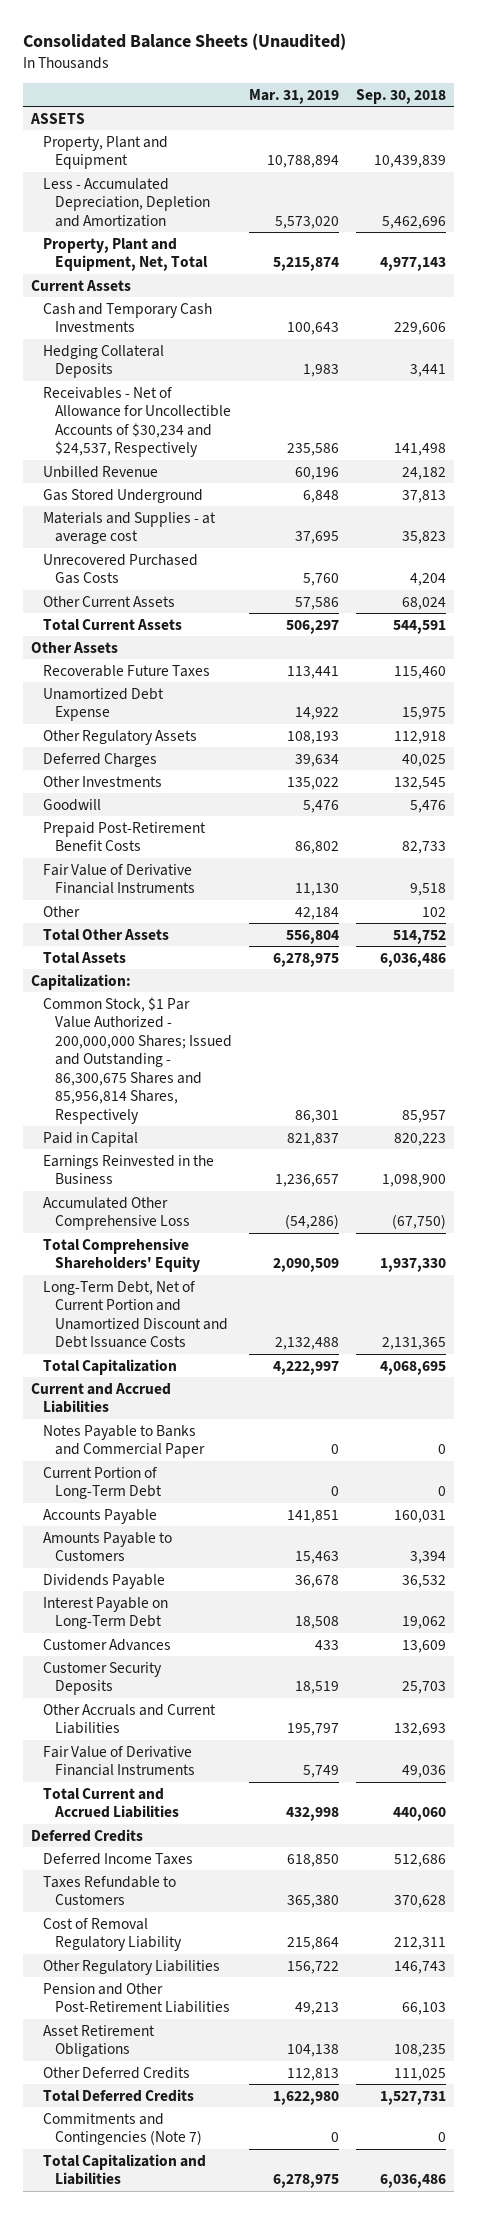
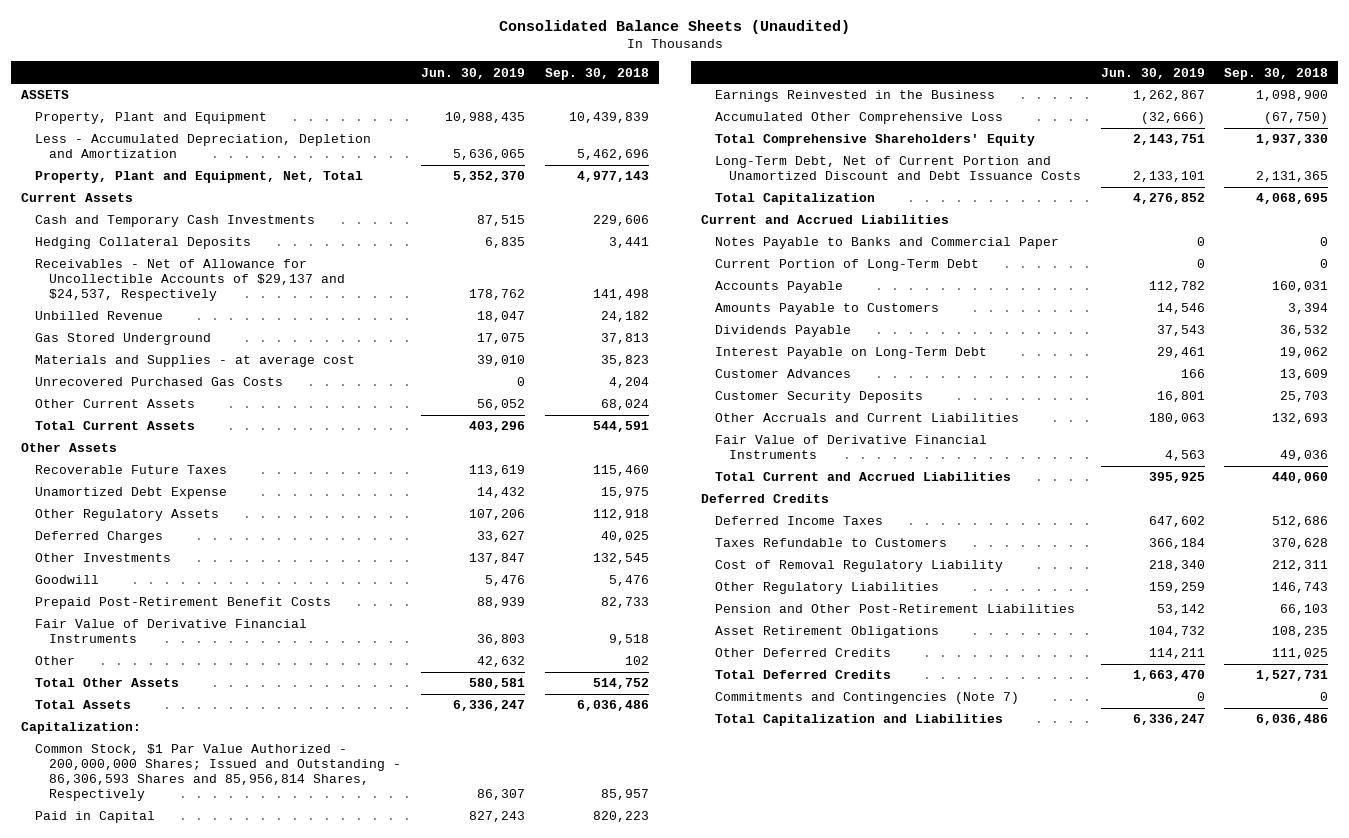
[249,88,340,104] Mar. 31, 2019 -> none
none -> [421,67,526,79] Jun. 30, 2019
[43,386,232,458] Receivables - Net of Allowance for Uncollectible Accounts of $30,234 and $24,537, Respectively -> [35,259,346,302] Receivables - Net of Allowance for Uncollectible Accounts of $29,137 and $24,537, Respectively
[43,996,233,1124] Common Stock, $1 Par Value Authorized - 200,000,000 Shares; Issued and Outstanding - 86,300,675 Shares and 85,956,814 Shares, Respectively -> [35,744,402,801] Common Stock, $1 Par Value Authorized - 200,000,000 Shares; Issued and Outstanding - 86,306,593 Shares and 85,956,814 Shares, Respectively

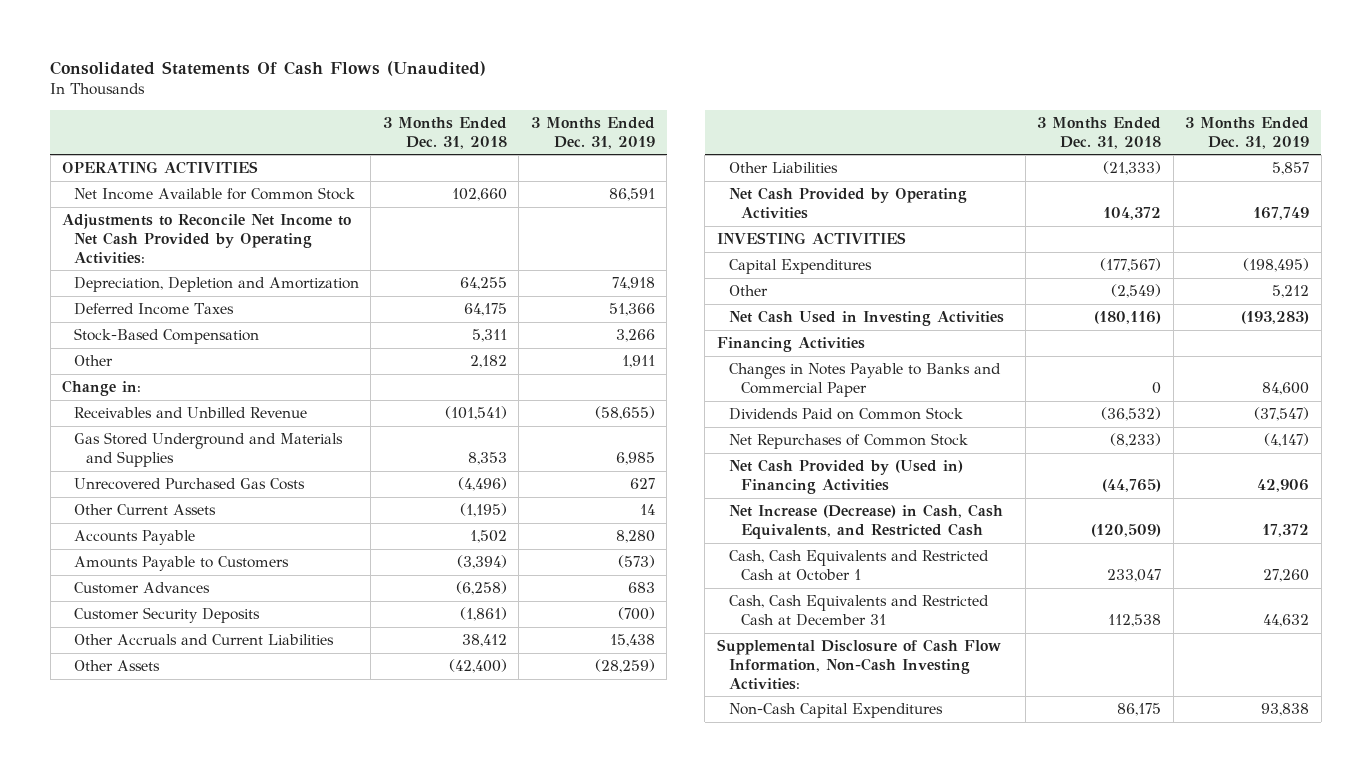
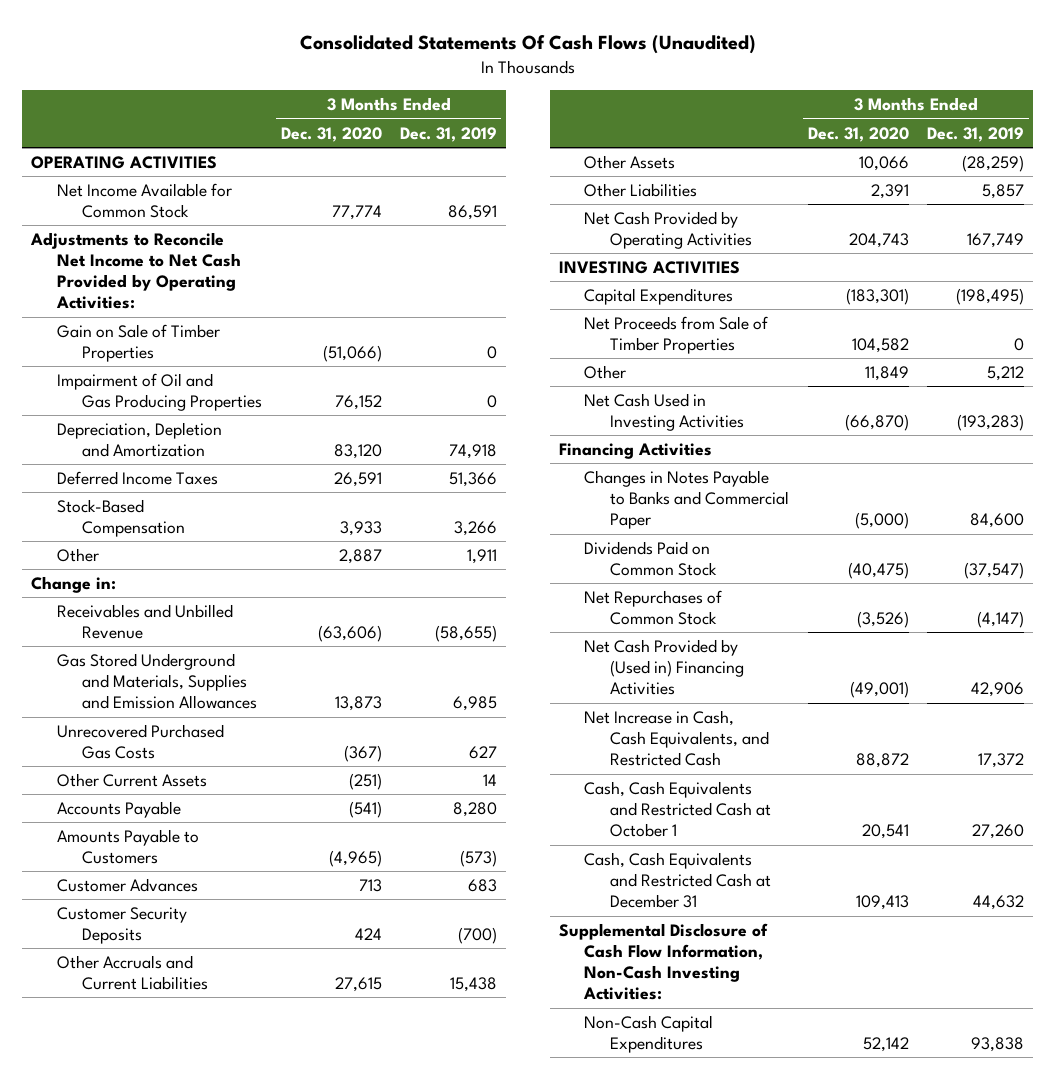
[382,116,507,149] 3 Months Ended Dec. 31, 2018 -> none
none -> [280,126,382,142] Dec. 31, 2020
none -> [56,323,220,363] Gain on Sale of Timber Properties
none -> [56,372,263,412] Impairment of Oil and Gas Producing Properties
[73,432,343,467] Gas Stored Underground and Materials and Supplies -> [56,652,258,710] Gas Stored Underground and Materials, Supplies and Emission Allowances
none -> [584,315,769,355] Net Proceeds from Sale of Timber Properties
[728,504,1003,539] Net Increase (Decrease) in Cash, Cash Equivalents, and Restricted Cash -> [584,709,769,767] Net Increase in Cash, Cash Equivalents, and Restricted Cash

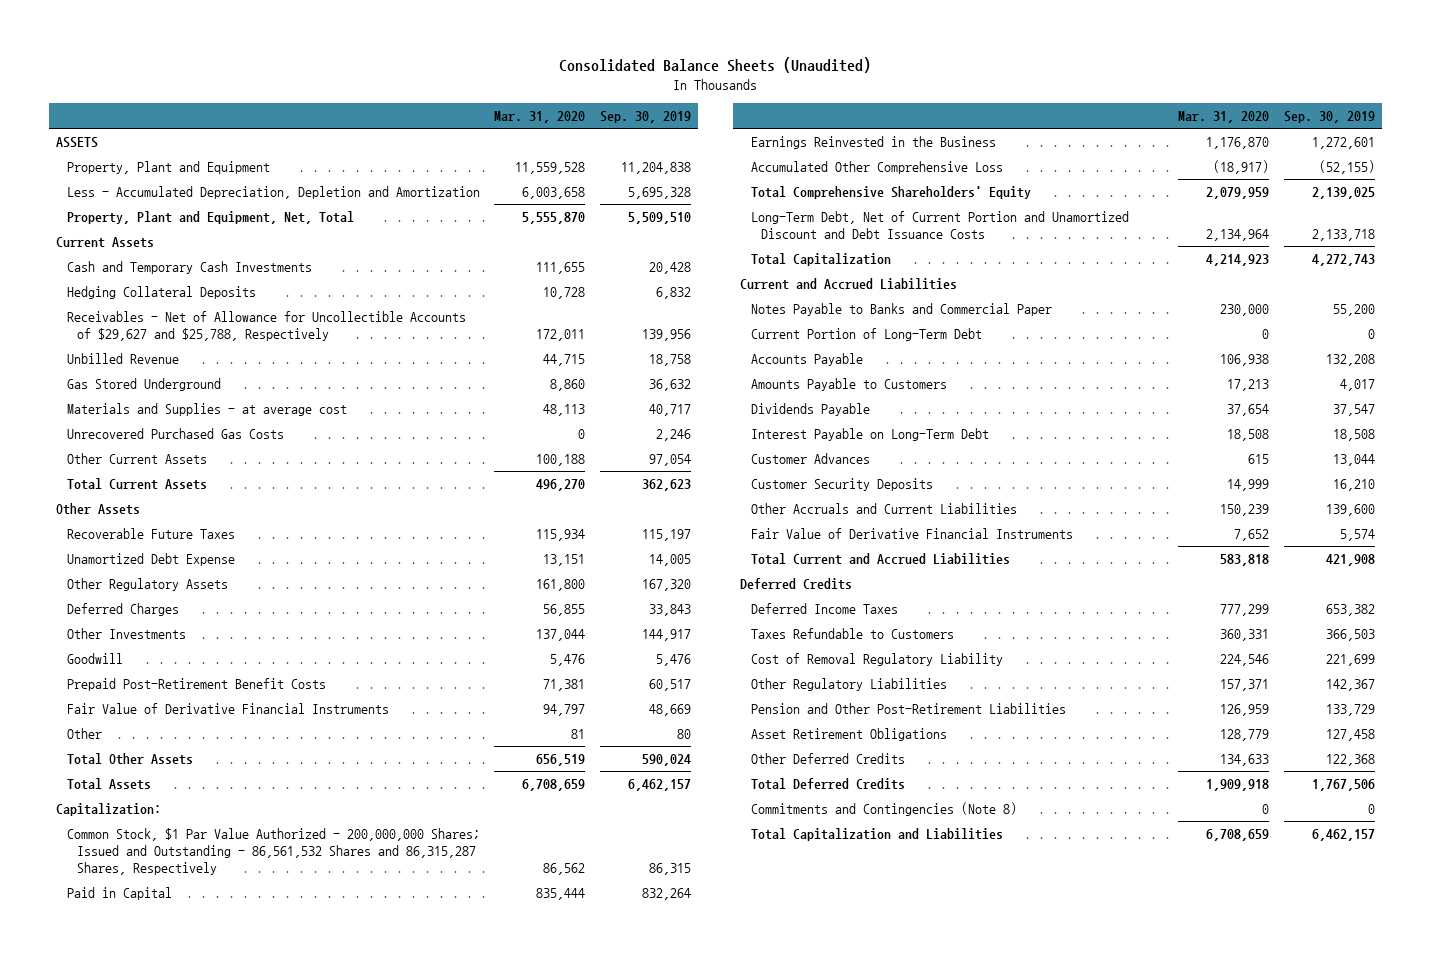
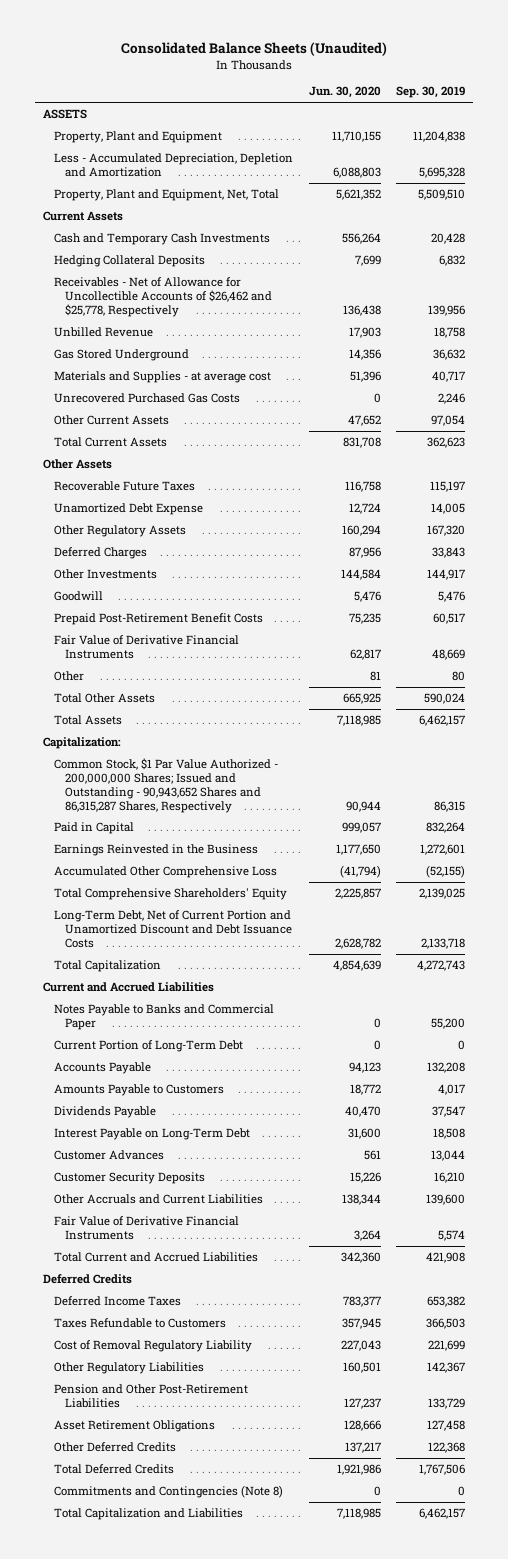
[494,111,586,124] Mar. 31, 2020 -> none
none -> [308,86,381,99] Jun. 30, 2020
[66,310,466,341] Receivables - Net of Allowance for Uncollectible Accounts of $29,627 and $25,788, Respectively -> [54,277,273,317] Receivables - Net of Allowance for Uncollectible Accounts of $26,462 and $25,778, Respectively
[66,827,480,875] Common Stock, $1 Par Value Authorized - 200,000,000 Shares; Issued and Outstanding - 86,561,532 Shares and 86,315,287 Shares, Respectively -> [54,758,279,813] Common Stock, $1 Par Value Authorized - 200,000,000 Shares; Issued and Outstanding - 90,943,652 Shares and 86,315,287 Shares, Respectively

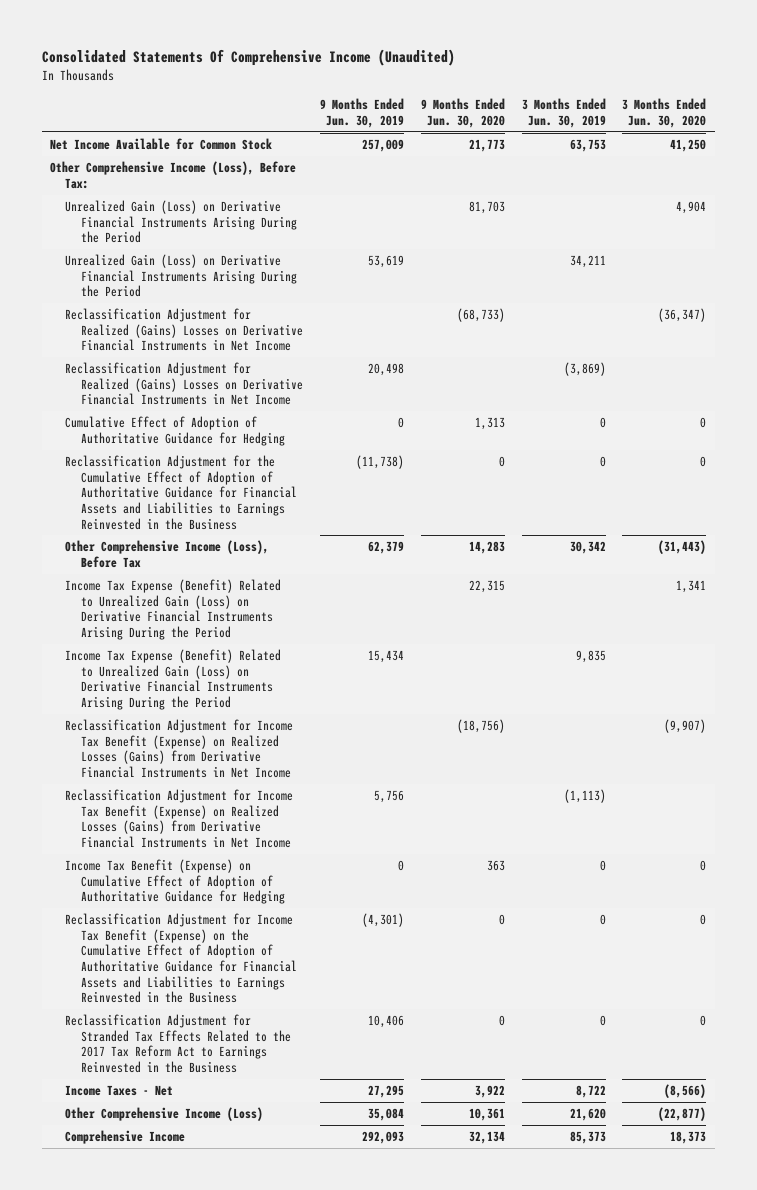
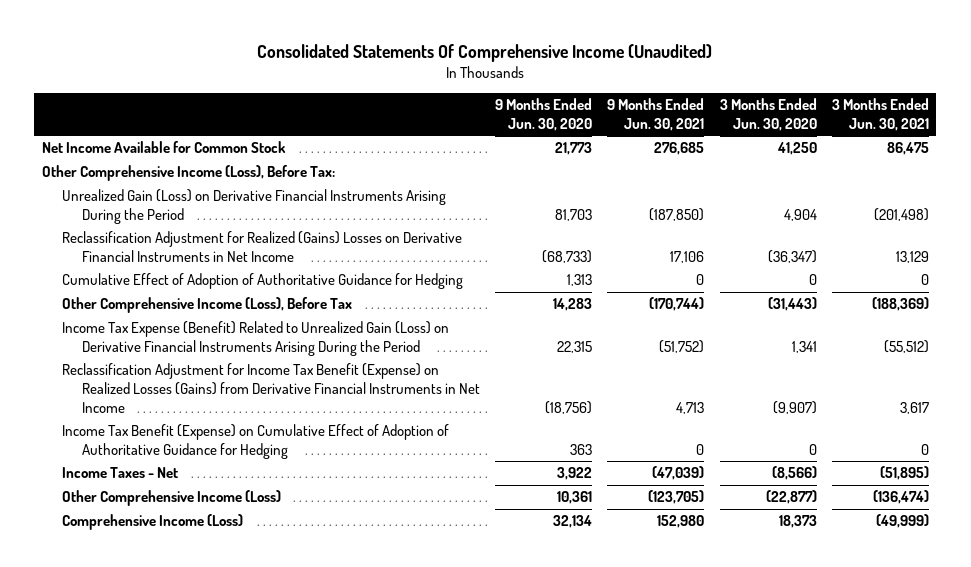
[319,98,404,128] 9 Months Ended Jun. 30, 2019 -> none
[521,98,606,128] 3 Months Ended Jun. 30, 2019 -> none
none -> [607,98,705,131] 9 Months Ended Jun. 30, 2021
none -> [831,98,929,131] 3 Months Ended Jun. 30, 2021
[65,254,297,298] Unrealized Gain (Loss) on Derivative Financial Instruments Arising During the Period -> none
[65,362,303,406] Reclassification Adjustment for Realized (Gains) Losses on Derivative Financial Instruments in Net Income -> none
[65,455,297,530] Reclassification Adjustment for the Cumulative Effect of Adoption of Authoritative Guidance for Financial Assets and Liabilities to Earnings Reinvested in the Business -> none
[65,649,282,710] Income Tax Expense (Benefit) Related to Unrealized Gain (Loss) on Derivative Financial Instruments Arising During the Period -> none
[65,789,294,848] Reclassification Adjustment for Income Tax Benefit (Expense) on Realized Losses (Gains) from Derivative Financial Instruments in Net Income -> none
[65,913,297,1004] Reclassification Adjustment for Income Tax Benefit (Expense) on the Cumulative Effect of Adoption of Authoritative Guidance for Financial Assets and Liabilities to Earnings Reinvested in the Business -> none
[65,1014,291,1073] Reclassification Adjustment for Stranded Tax Effects Related to the 2017 Tax Reform Act to Earnings Reinvested in the Business -> none
[65,1130,186,1145] Comprehensive Income -> [61,514,243,531] Comprehensive Income (Loss)

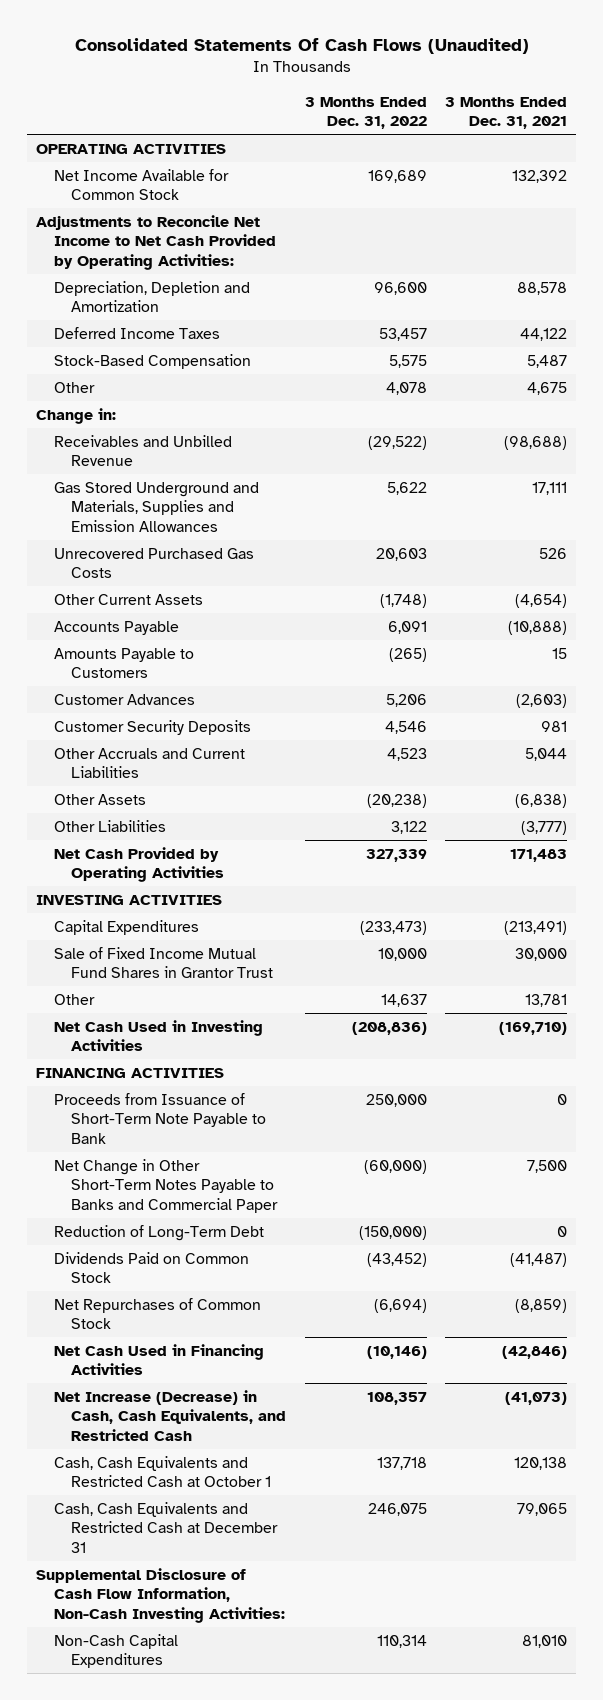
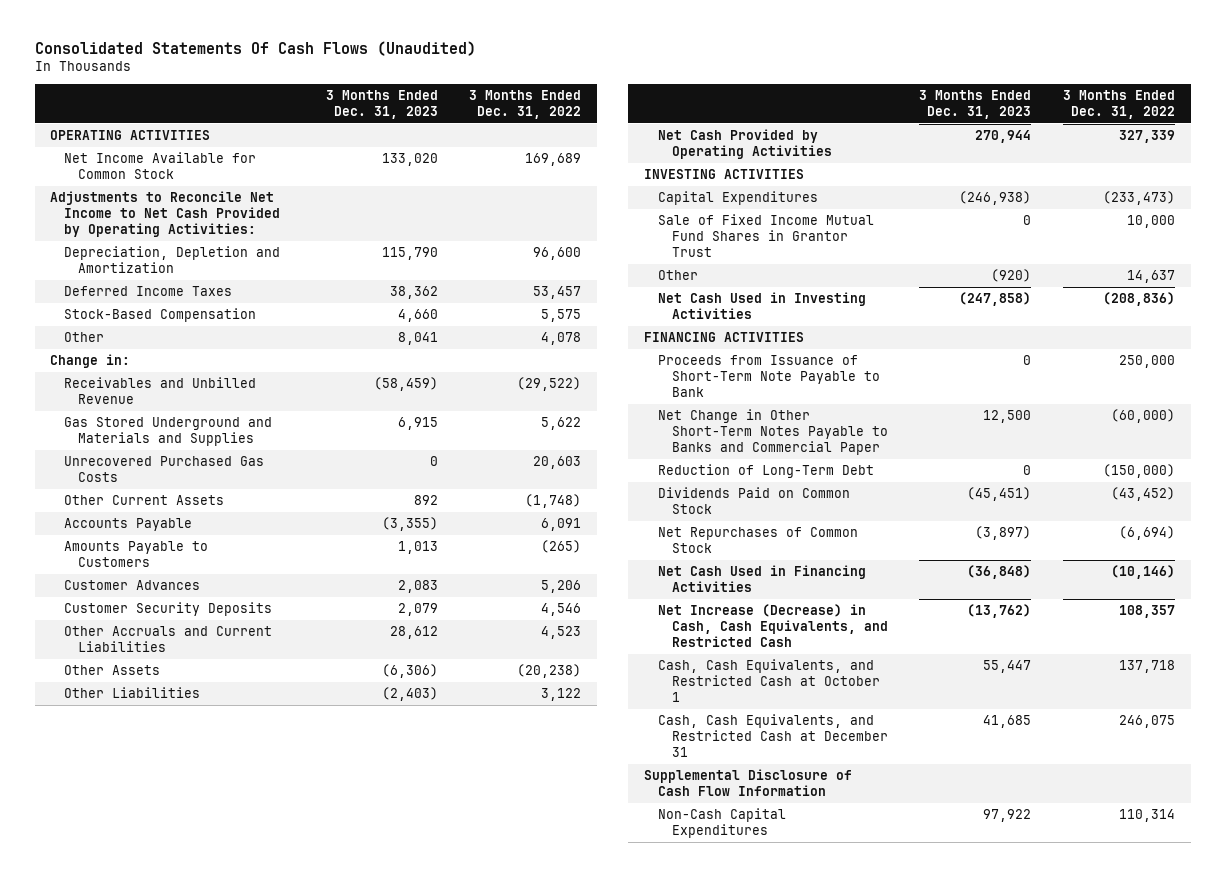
[445,96,568,130] 3 Months Ended Dec. 31, 2021 -> none
none -> [325,90,438,119] 3 Months Ended Dec. 31, 2023
[53,481,259,532] Gas Stored Underground and Materials, Supplies and Emission Allowances -> [64,417,273,447] Gas Stored Underground and Materials and Supplies
[53,1455,272,1488] Cash, Cash Equivalents and Restricted Cash at October 1 -> [657,659,880,702] Cash, Cash Equivalents, and Restricted Cash at October 1
[53,1501,279,1553] Cash, Cash Equivalents and Restricted Cash at December 31 -> [657,714,888,757] Cash, Cash Equivalents, and Restricted Cash at December 31
[35,1567,285,1623] Supplemental Disclosure of Cash Flow Information, Non-Cash Investing Activities: -> [644,769,853,797] Supplemental Disclosure of Cash Flow Information

